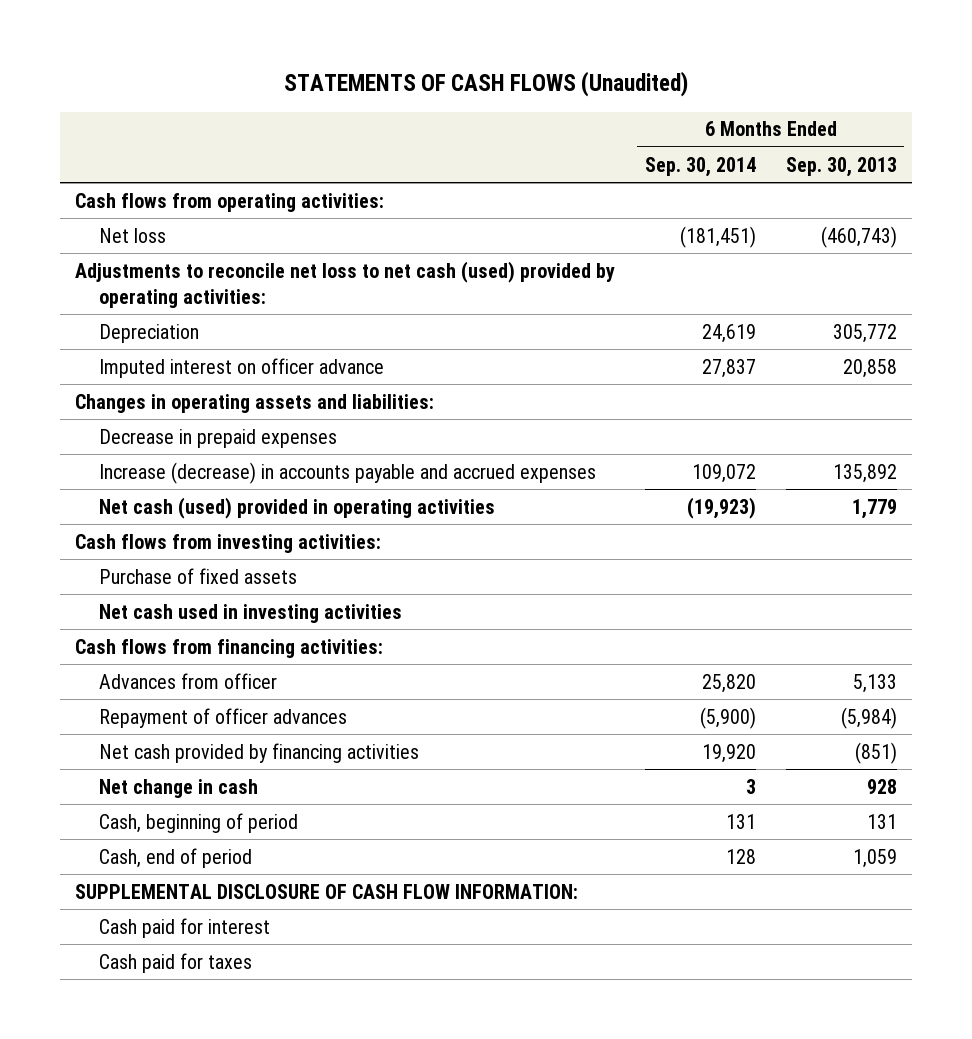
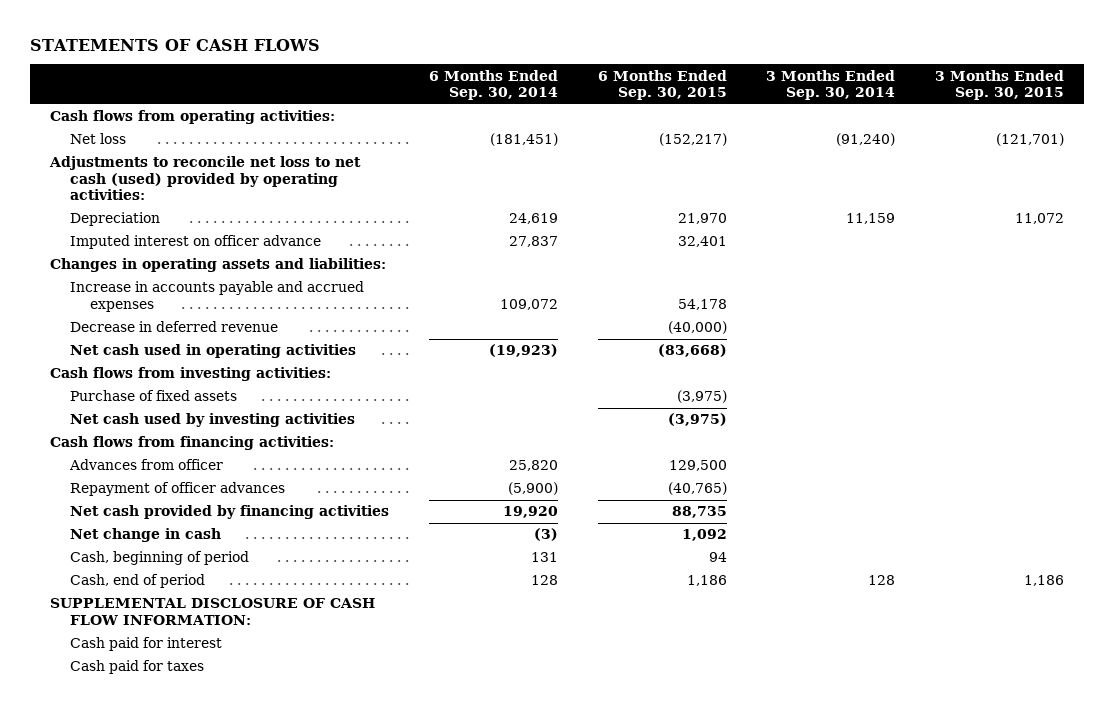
[283,71,688,98] STATEMENTS OF CASH FLOWS (Unaudited) -> [29,38,320,51] STATEMENTS OF CASH FLOWS
[785,156,897,177] Sep. 30, 2013 -> none
none -> [597,69,727,101] 6 Months Ended Sep. 30, 2015
none -> [766,69,896,101] 3 Months Ended Sep. 30, 2014
none -> [935,69,1065,101] 3 Months Ended Sep. 30, 2015
[99,428,338,448] Decrease in prepaid expenses -> none
[99,461,597,484] Increase (decrease) in accounts payable and accrued expenses -> [69,281,364,312] Increase in accounts payable and accrued expenses
none -> [69,321,278,333] Decrease in deferred revenue
[99,496,496,519] Net cash (used) provided in operating activities -> [69,344,356,359] Net cash used in operating activities
[99,603,403,623] Net cash used in investing activities -> [69,413,355,428] Net cash used by investing activities
[745,778,756,794] 3 -> [533,528,558,542] (3)

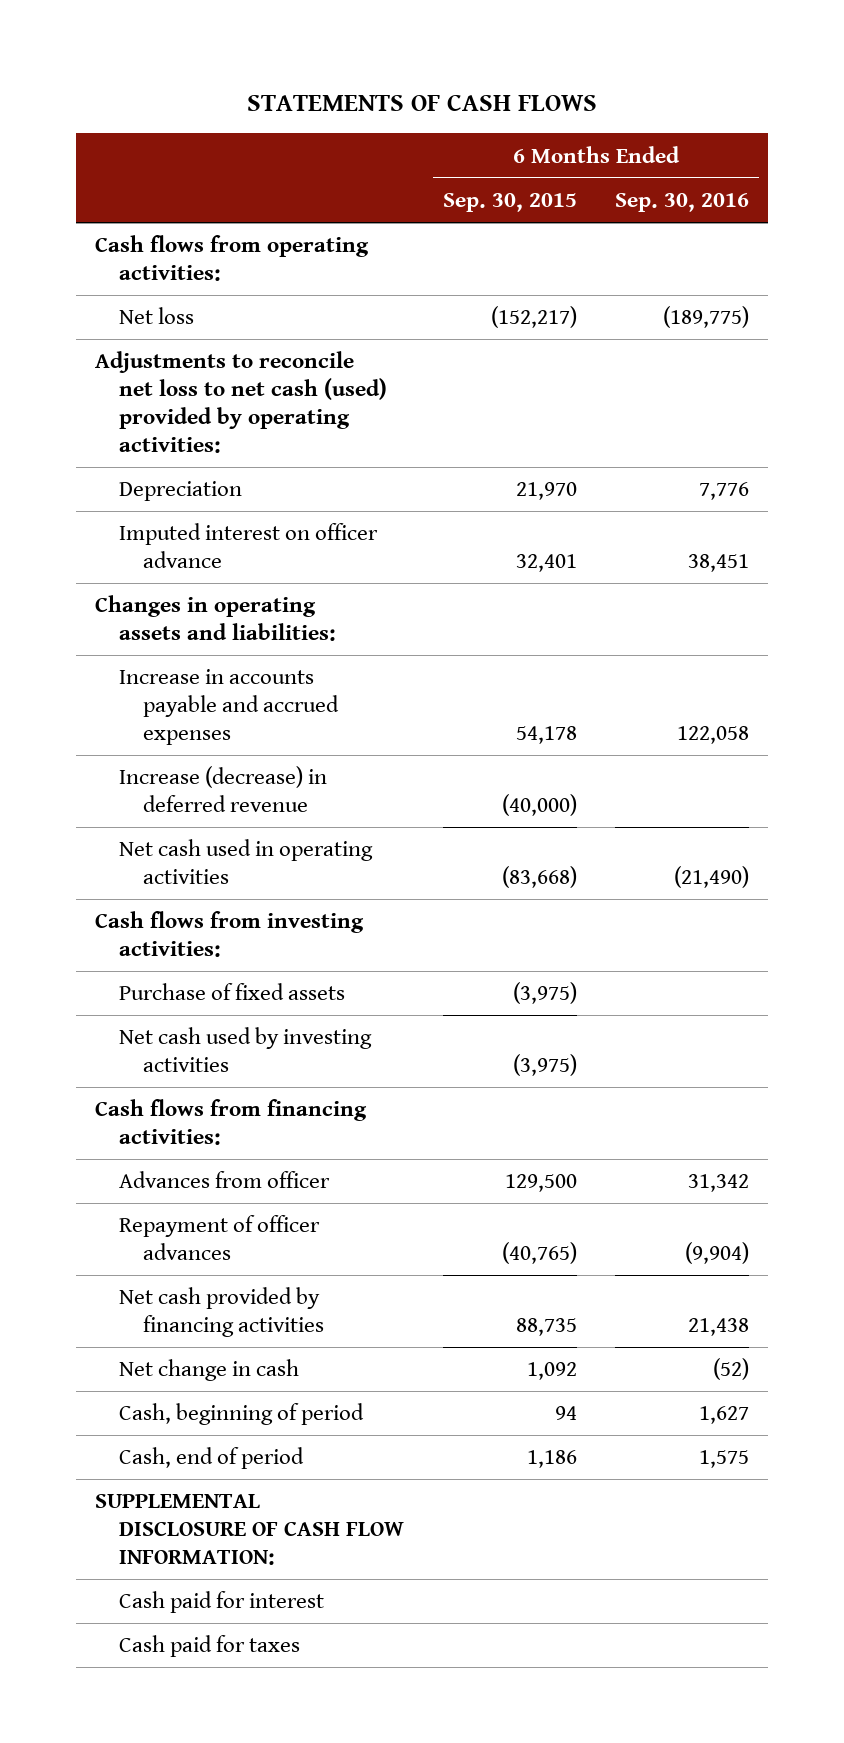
[428,69,558,101] 6 Months Ended Sep. 30, 2014 -> none
[766,69,896,101] 3 Months Ended Sep. 30, 2014 -> none
[935,69,1065,101] 3 Months Ended Sep. 30, 2015 -> none
none -> [614,193,749,213] Sep. 30, 2016
[69,321,278,333] Decrease in deferred revenue -> [119,766,328,813] Increase (decrease) in deferred revenue

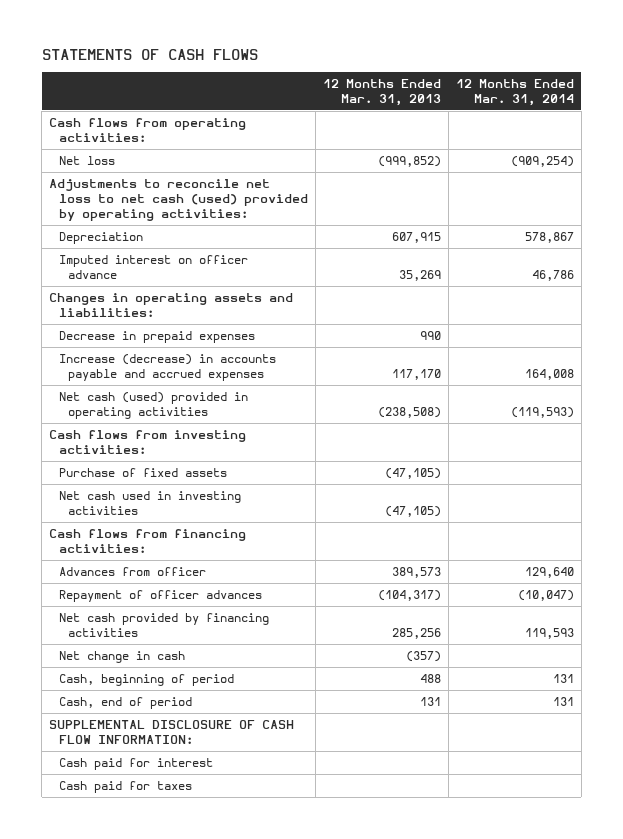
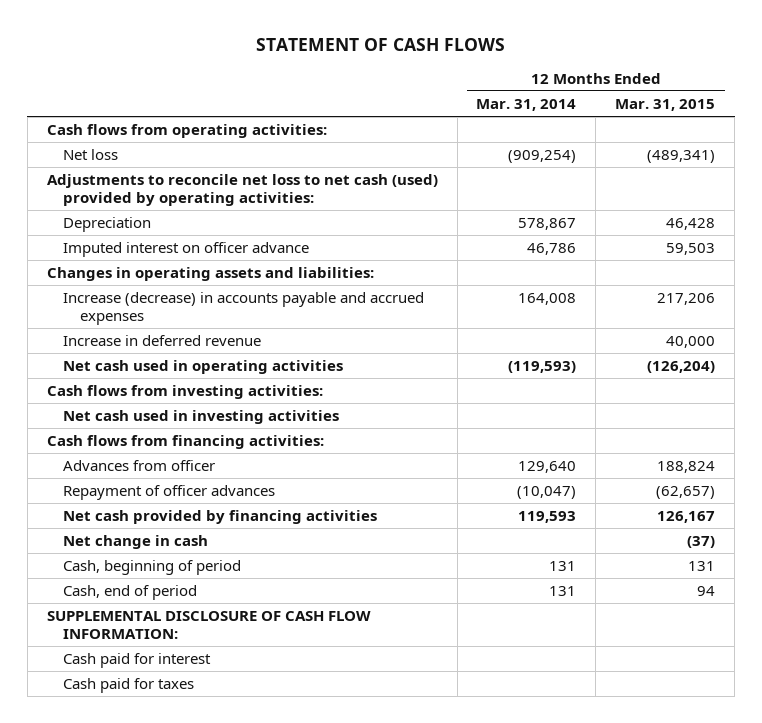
[41,49,258,61] STATEMENTS OF CASH FLOWS -> [255,37,505,51] STATEMENT OF CASH FLOWS
[322,79,441,107] 12 Months Ended Mar. 31, 2013 -> none
none -> [615,98,716,111] Mar. 31, 2015
[58,331,255,344] Decrease in prepaid expenses -> none
none -> [63,335,262,347] Increase in deferred revenue
[58,392,248,419] Net cash (used) provided in operating activities -> [63,360,344,375] Net cash used in operating activities
[58,468,227,478] Purchase of fixed assets -> none

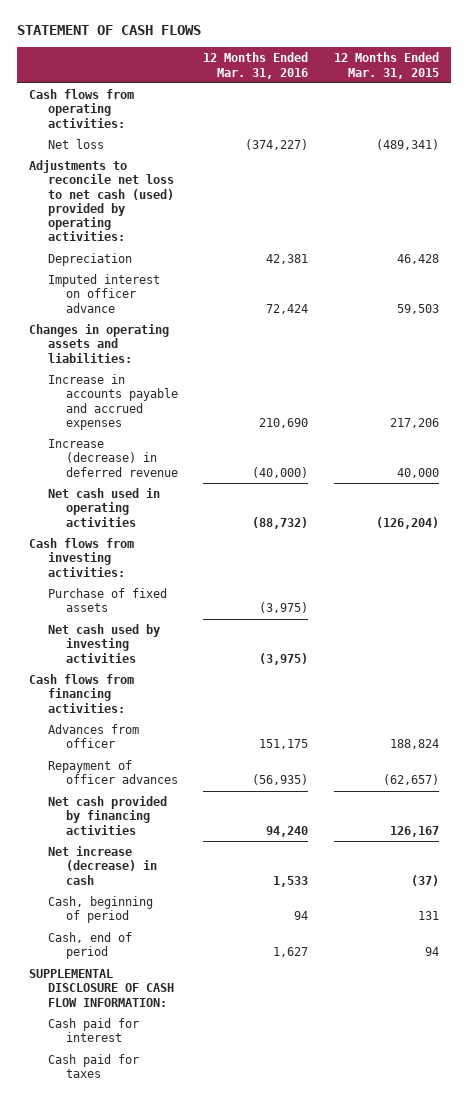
[476,98,577,111] Mar. 31, 2014 -> none
none -> [203,52,309,79] 12 Months Ended Mar. 31, 2016
[63,292,425,326] Increase (decrease) in accounts payable and accrued expenses -> [47,374,178,430] Increase in accounts payable and accrued expenses
[63,335,262,347] Increase in deferred revenue -> [47,439,178,477] Increase (decrease) in deferred revenue
none -> [47,588,167,613] Purchase of fixed assets
[63,410,340,425] Net cash used in investing activities -> [47,624,160,663] Net cash used by investing activities
[63,535,209,550] Net change in cash -> [47,846,157,885] Net increase (decrease) in cash

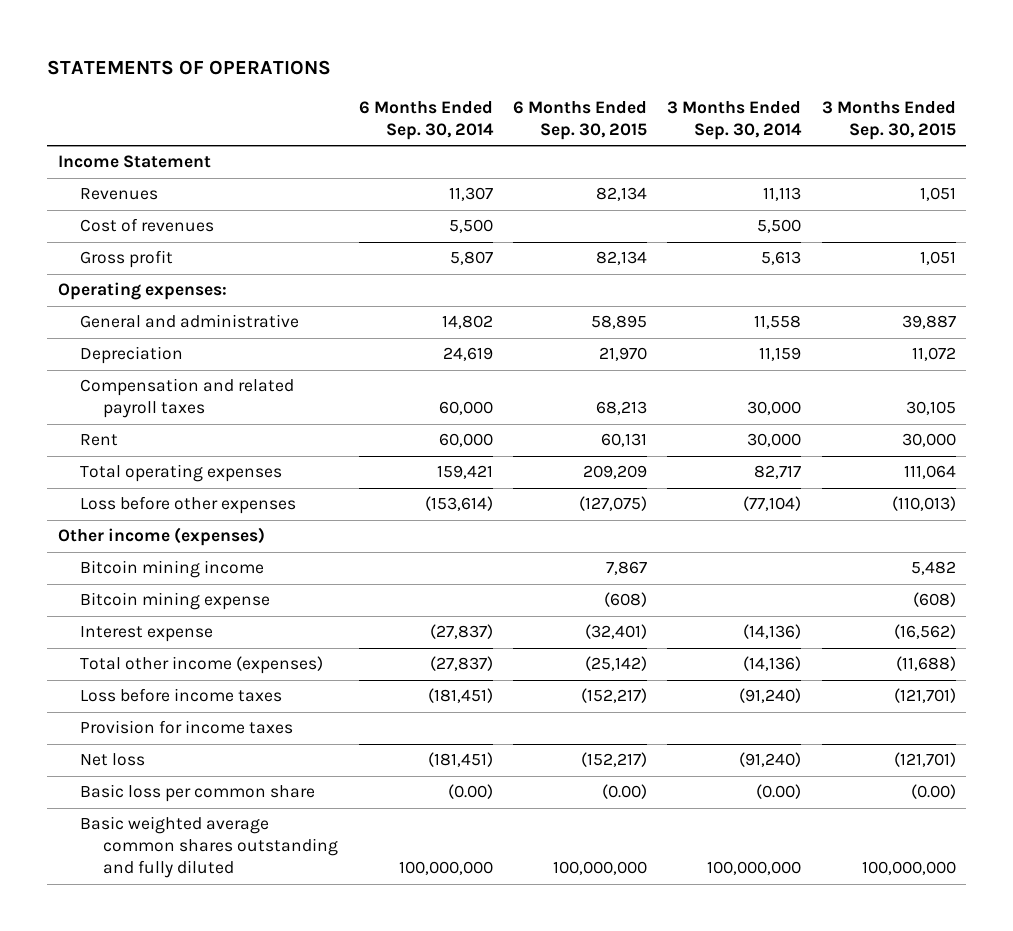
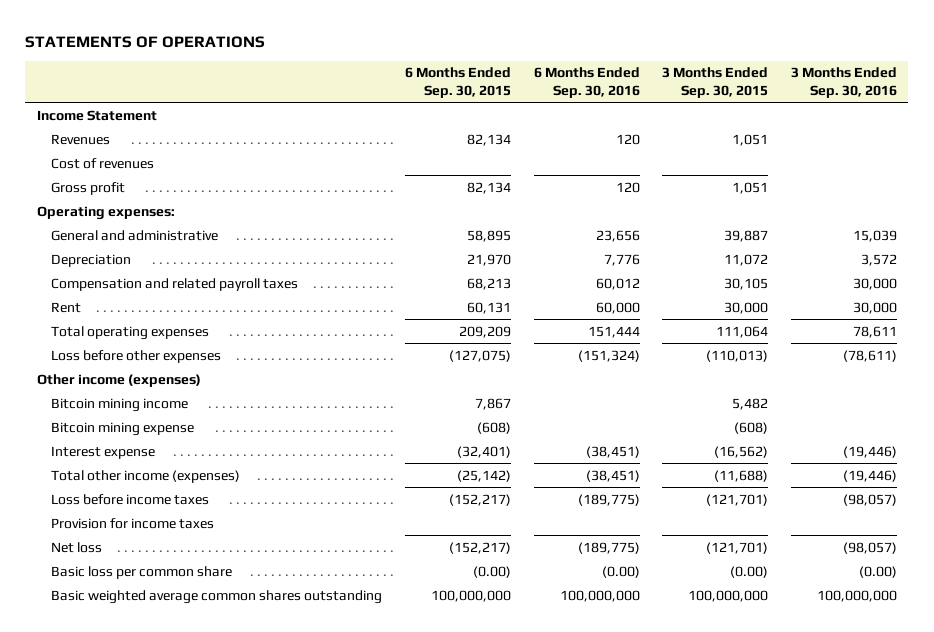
[358,100,494,140] 6 Months Ended Sep. 30, 2014 -> none
[667,100,803,140] 3 Months Ended Sep. 30, 2014 -> none
none -> [533,67,640,98] 6 Months Ended Sep. 30, 2016
none -> [791,67,898,98] 3 Months Ended Sep. 30, 2016
[80,816,339,879] Basic weighted average common shares outstanding and fully diluted -> [51,589,383,604] Basic weighted average common shares outstanding

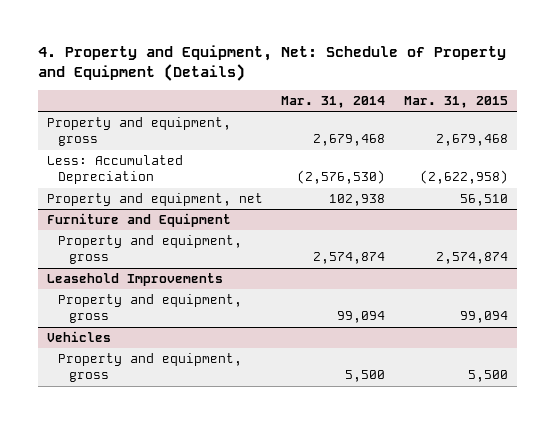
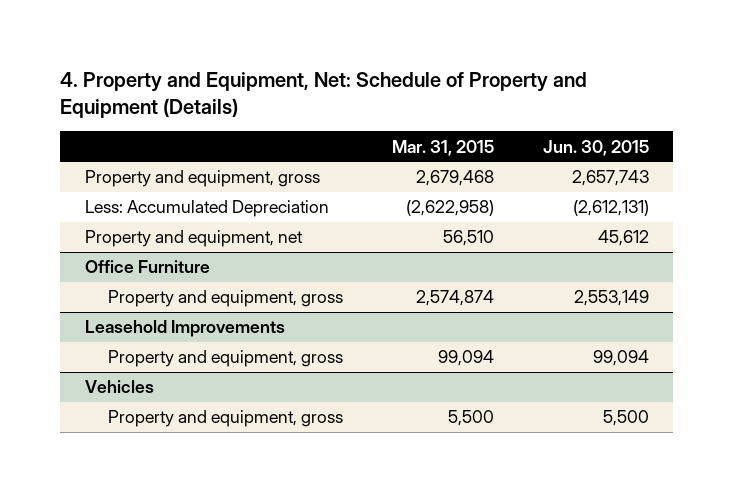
[281,95,386,108] Mar. 31, 2014 -> none
none -> [542,139,649,156] Jun. 30, 2015
[46,213,231,228] Furniture and Equipment -> [84,260,210,274] Office Furniture

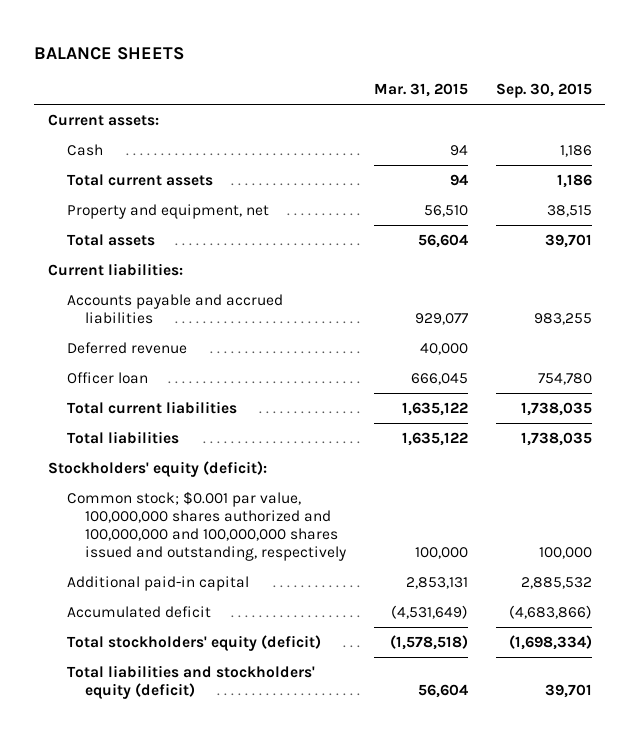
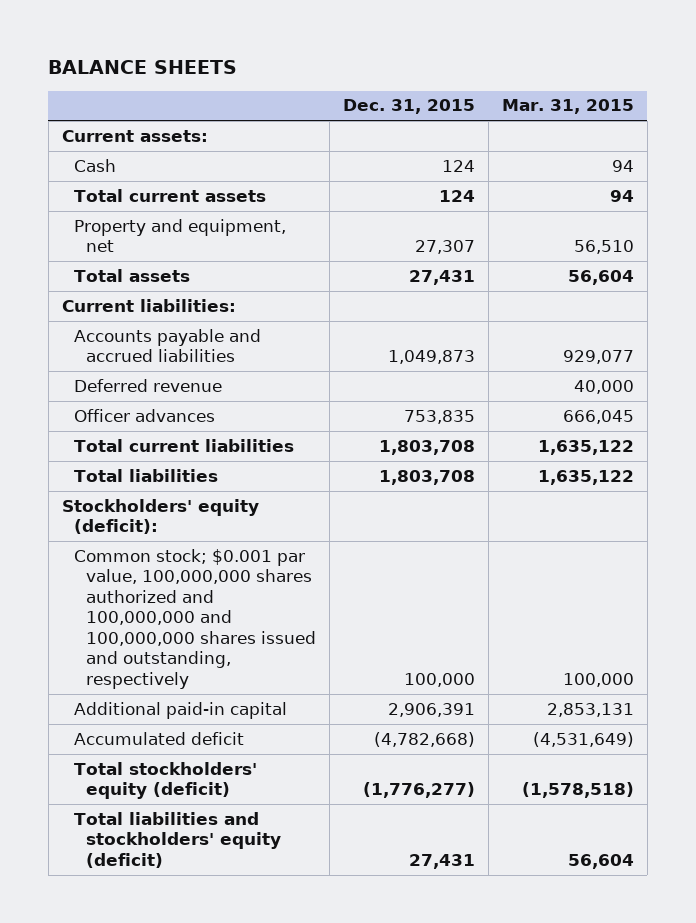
[495,83,592,99] Sep. 30, 2015 -> none
none -> [342,99,475,115] Dec. 31, 2015
[66,371,148,384] Officer loan -> [73,408,215,422] Officer advances

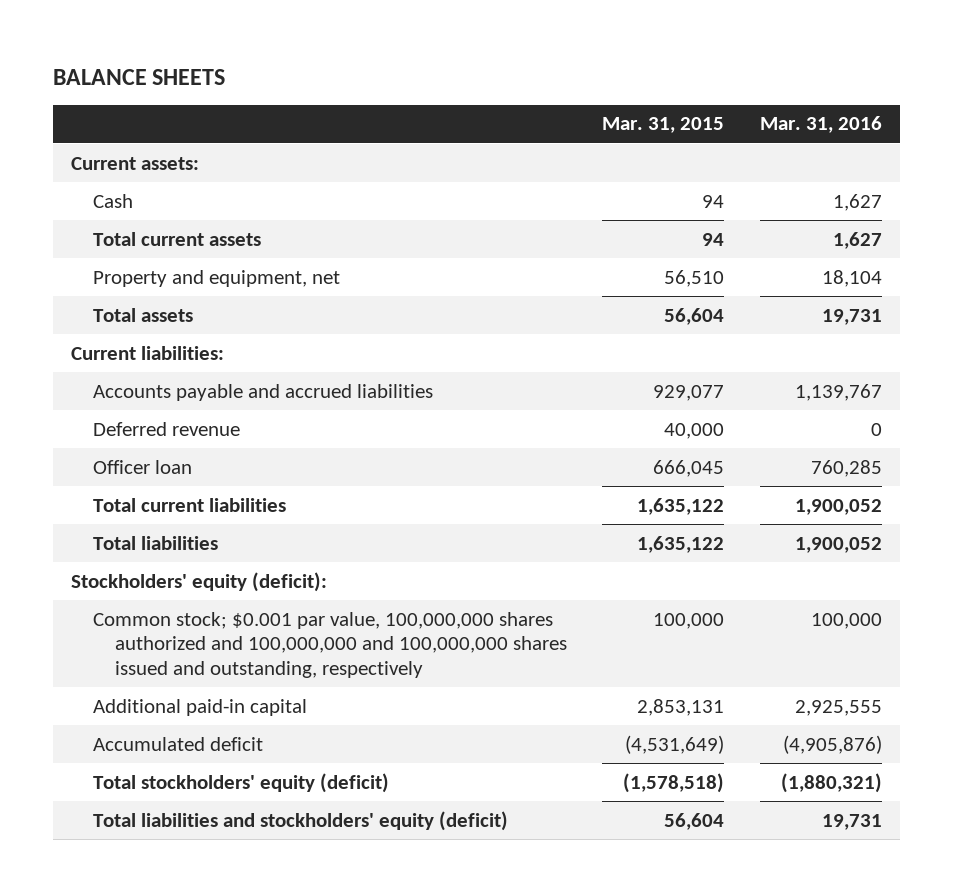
[342,99,475,115] Dec. 31, 2015 -> none
none -> [759,116,882,134] Mar. 31, 2016
[73,408,215,422] Officer advances -> [92,459,192,474] Officer loan

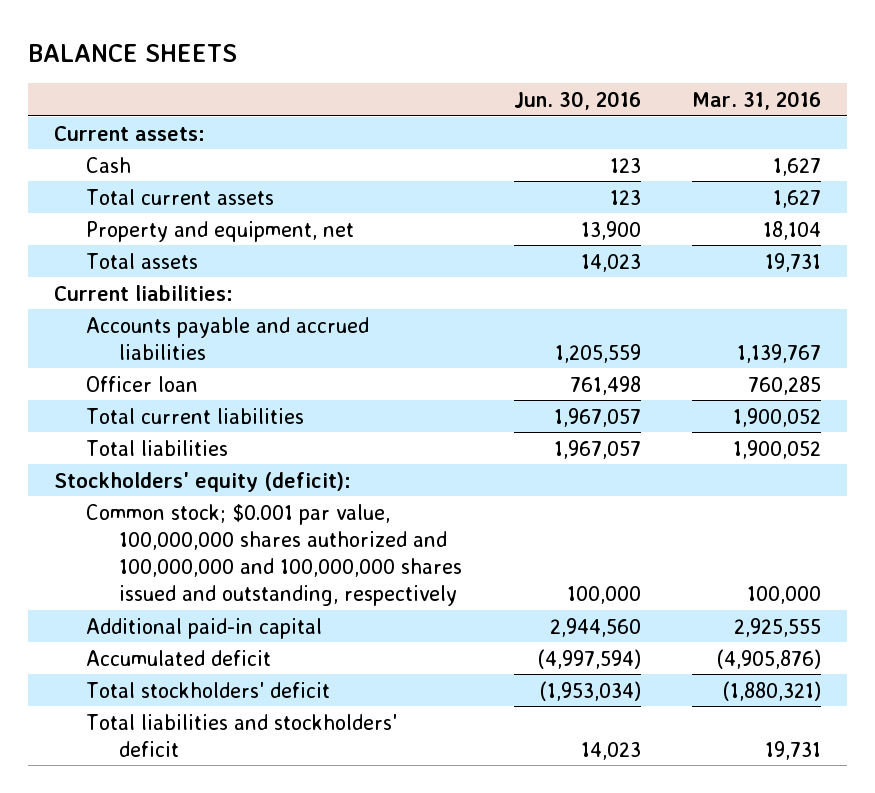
[602,117,725,134] Mar. 31, 2015 -> none
none -> [513,90,641,110] Jun. 30, 2016
[92,421,240,436] Deferred revenue -> none
[92,772,389,793] Total stockholders' equity (deficit) -> [86,681,331,698] Total stockholders' deficit
[92,810,508,831] Total liabilities and stockholders' equity (deficit) -> [86,713,398,757] Total liabilities and stockholders' deficit

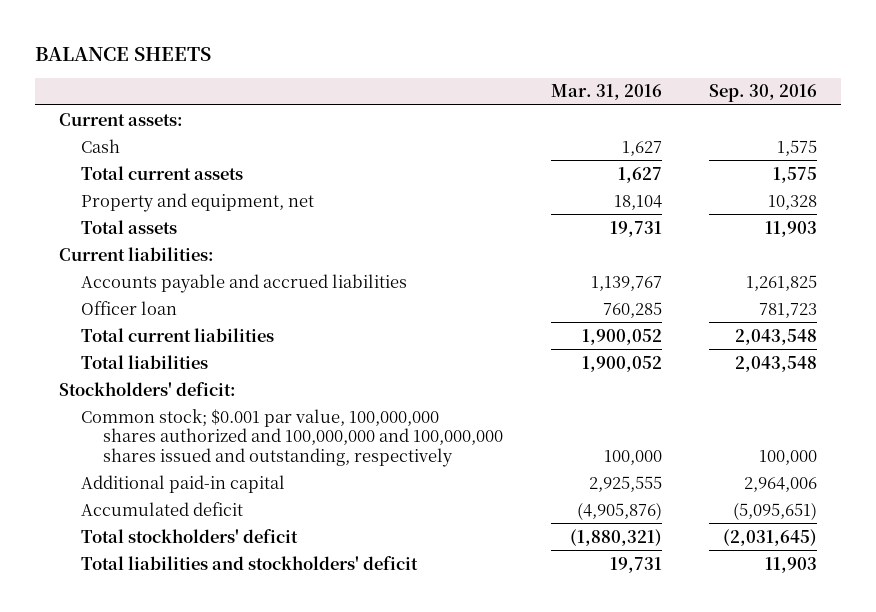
[513,90,641,110] Jun. 30, 2016 -> none
none -> [709,84,818,103] Sep. 30, 2016
[53,471,351,492] Stockholders' equity (deficit): -> [58,381,236,396] Stockholders' deficit:

